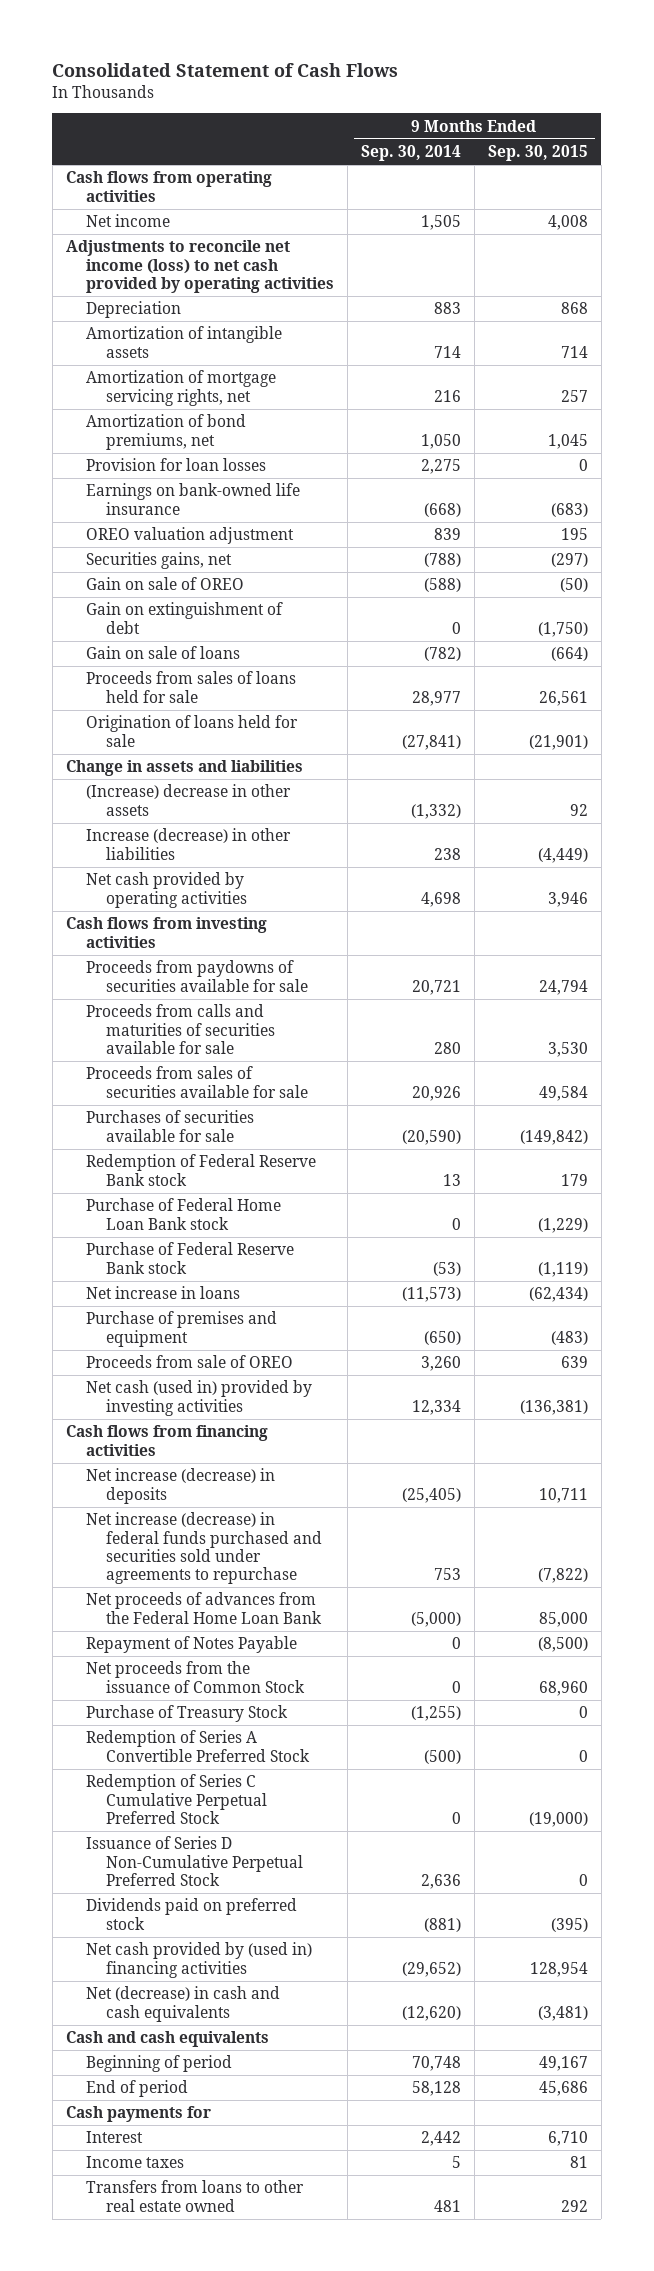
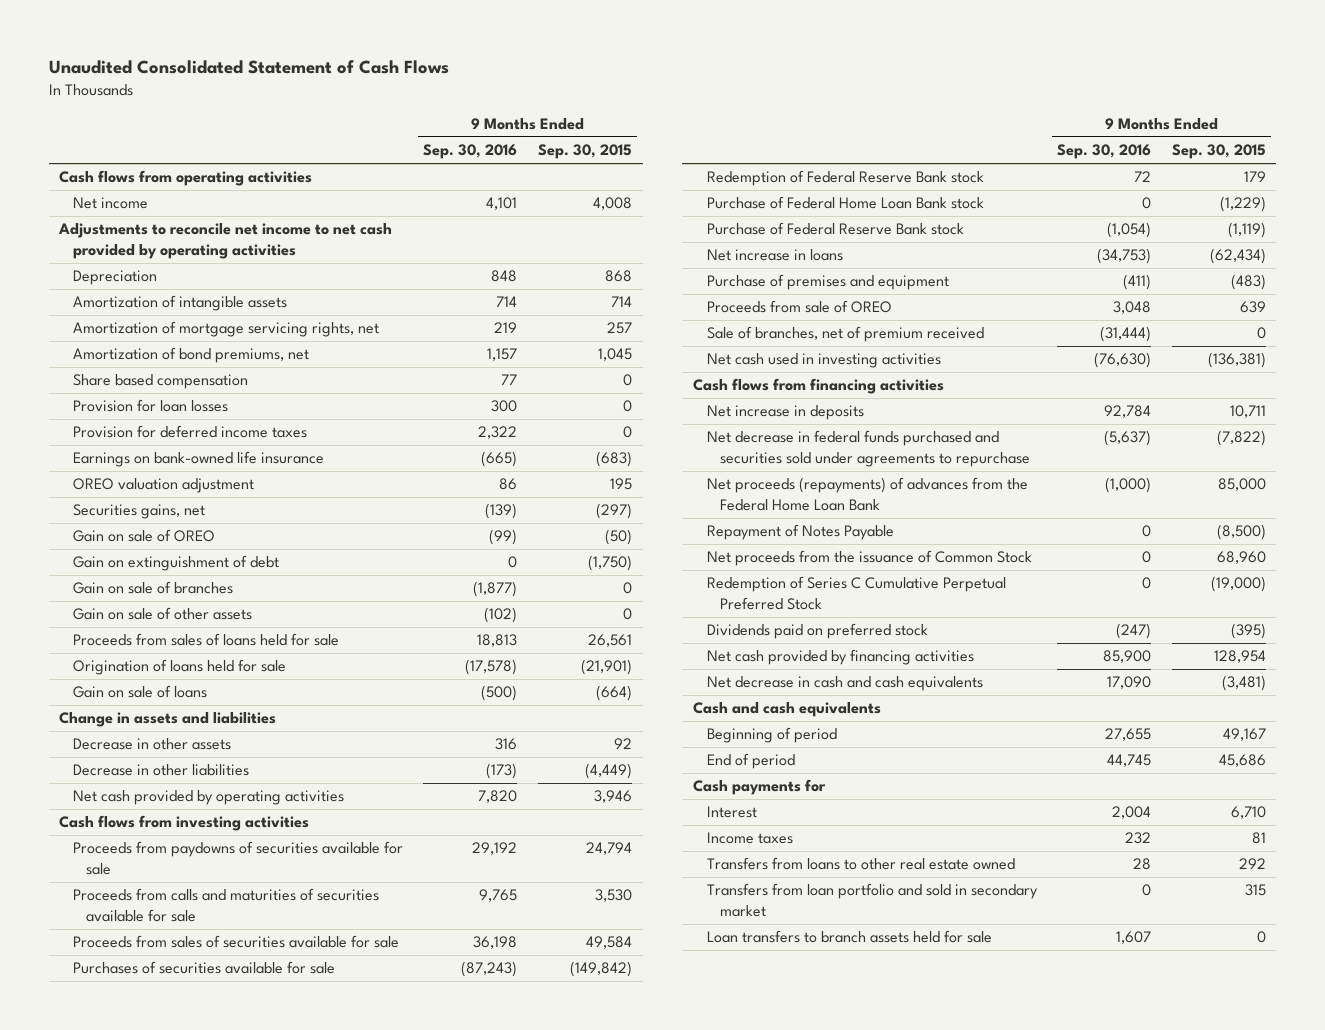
[52,62,399,77] Consolidated Statement of Cash Flows -> [48,60,449,75] Unaudited Consolidated Statement of Cash Flows
[360,144,461,161] Sep. 30, 2014 -> none
none -> [423,144,518,160] Sep. 30, 2016
[65,240,334,293] Adjustments to reconcile net income (loss) to net cash provided by operating activities -> [57,223,392,259] Adjustments to reconcile net income to net cash provided by operating activities
none -> [72,374,248,390] Share based compensation
none -> [72,425,307,439] Provision for deferred income taxes
none -> [72,581,233,595] Gain on sale of branches
none -> [72,607,252,621] Gain on sale of other assets
[85,646,240,660] Gain on sale of loans -> [72,685,207,699] Gain on sale of loans
[85,784,291,816] (Increase) decrease in other assets -> [72,738,231,751] Decrease in other assets
[85,828,291,860] Increase (decrease) in other liabilities -> [72,764,249,777] Decrease in other liabilities
none -> [706,326,984,343] Sale of branches, net of premium received
[85,1380,312,1416] Net cash (used in) provided by investing activities -> [706,353,941,369] Net cash used in investing activities
[85,1468,275,1504] Net increase (decrease) in deposits -> [706,405,864,421] Net increase in deposits
[85,1512,322,1585] Net increase (decrease) in federal funds purchased and securities sold under agreements to repurchase -> [706,430,1031,467] Net decrease in federal funds purchased and securities sold under agreements to repurchase
[85,1592,322,1624] Net proceeds of advances from the Federal Home Loan Bank -> [706,477,1028,511] Net proceeds (repayments) of advances from the Federal Home Loan Bank
[85,1705,288,1723] Purchase of Treasury Stock -> none
[85,1730,310,1762] Redemption of Series A Convertible Preferred Stock -> none
[85,1836,303,1886] Issuance of Series D Non-Cumulative Perpetual Preferred Stock -> none
[85,1942,312,1978] Net cash provided by (used in) financing activities -> [706,649,974,666] Net cash provided by financing activities
[85,1986,280,2022] Net (decrease) in cash and cash equivalents -> [706,676,983,692] Net decrease in cash and cash equivalents
none -> [706,883,1038,917] Transfers from loan portfolio and sold in secondary market
none -> [706,930,992,944] Loan transfers to branch assets held for sale

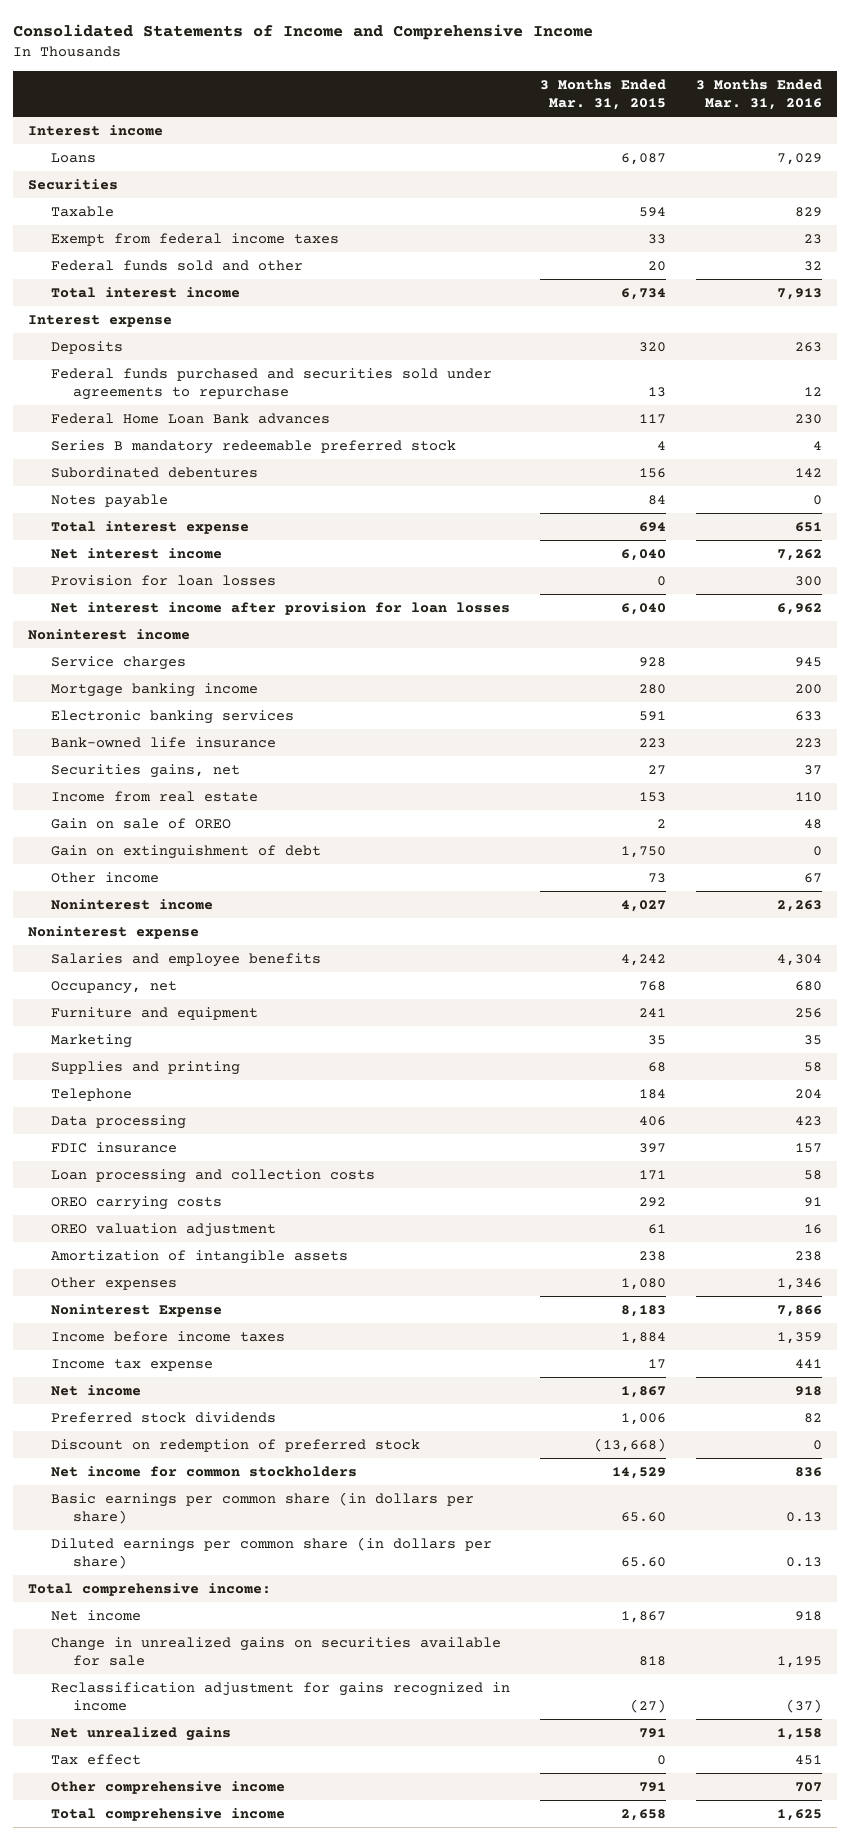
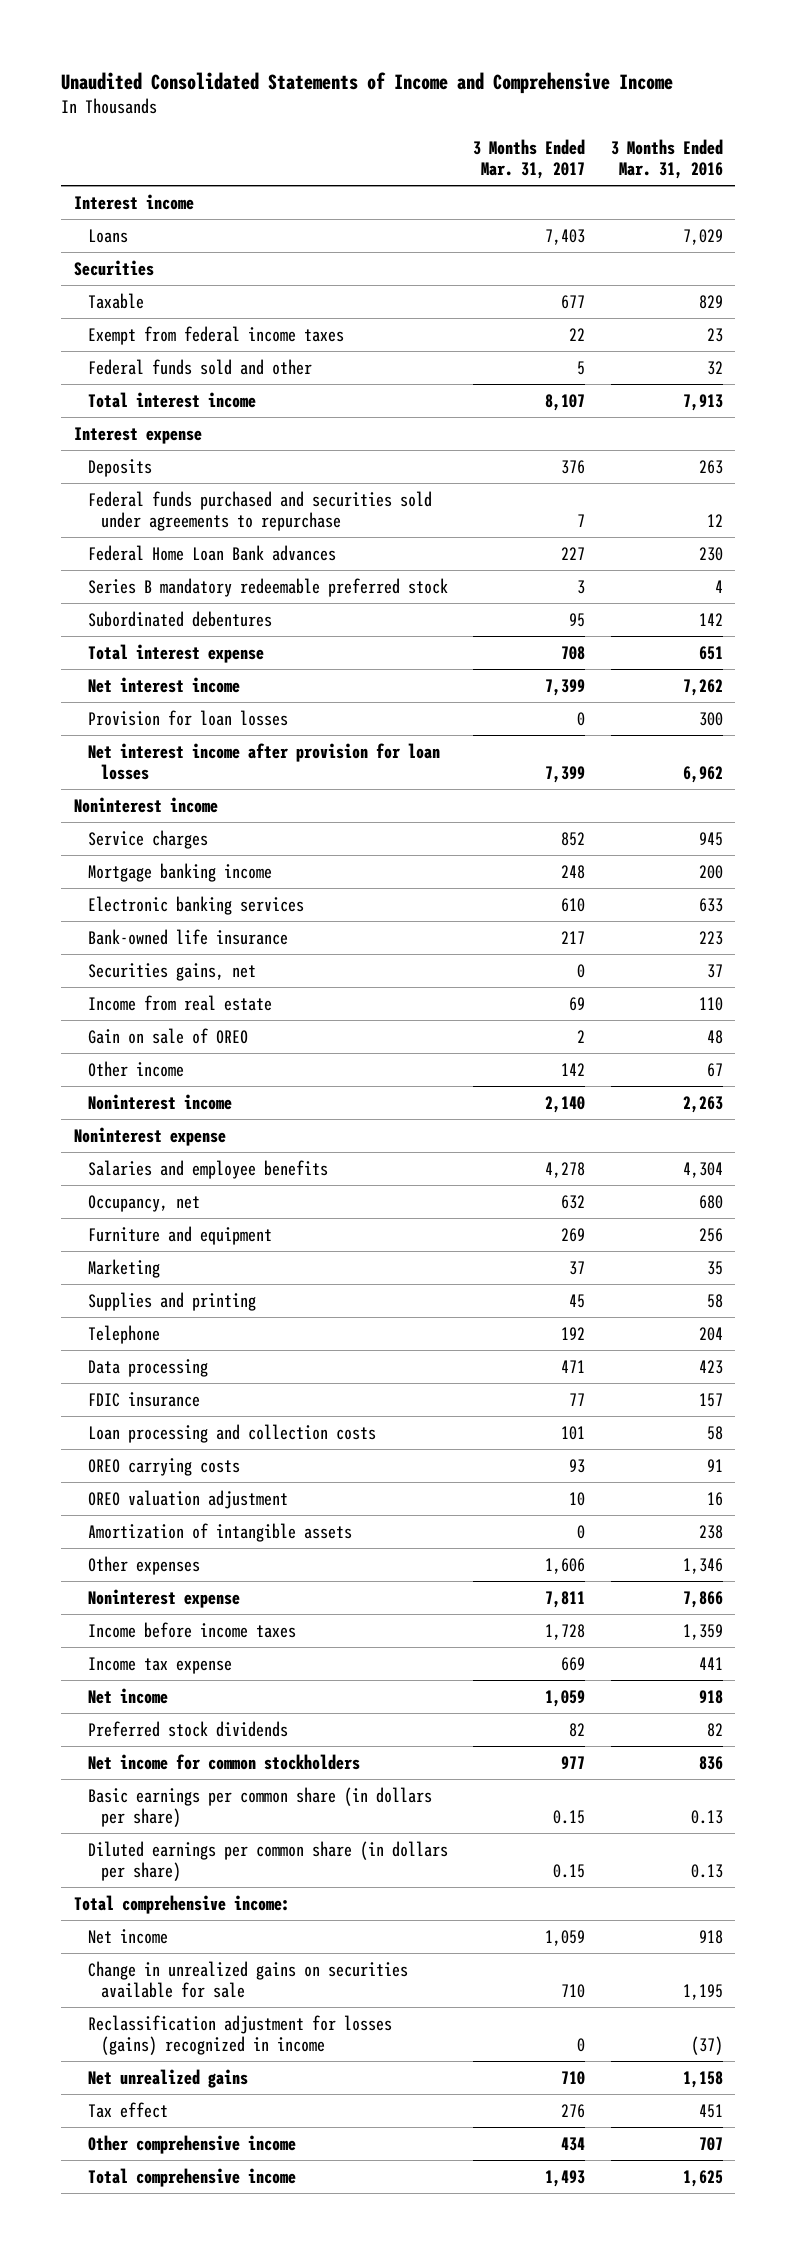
[13,24,594,41] Consolidated Statements of Income and Comprehensive Income -> [61,72,674,95] Unaudited Consolidated Statements of Income and Comprehensive Income
[539,79,666,110] 3 Months Ended Mar. 31, 2015 -> none
none -> [473,138,586,179] 3 Months Ended Mar. 31, 2017
[50,494,168,509] Notes payable -> none
[50,845,321,860] Gain on extinguishment of debt -> none
[50,1304,222,1318] Noninterest Expense -> [87,1588,240,1608] Noninterest expense
[50,1439,420,1453] Discount on redemption of preferred stock -> none
[50,1682,510,1711] Reclassification adjustment for gains recognized in income -> [87,2014,392,2056] Reclassification adjustment for losses (gains) recognized in income

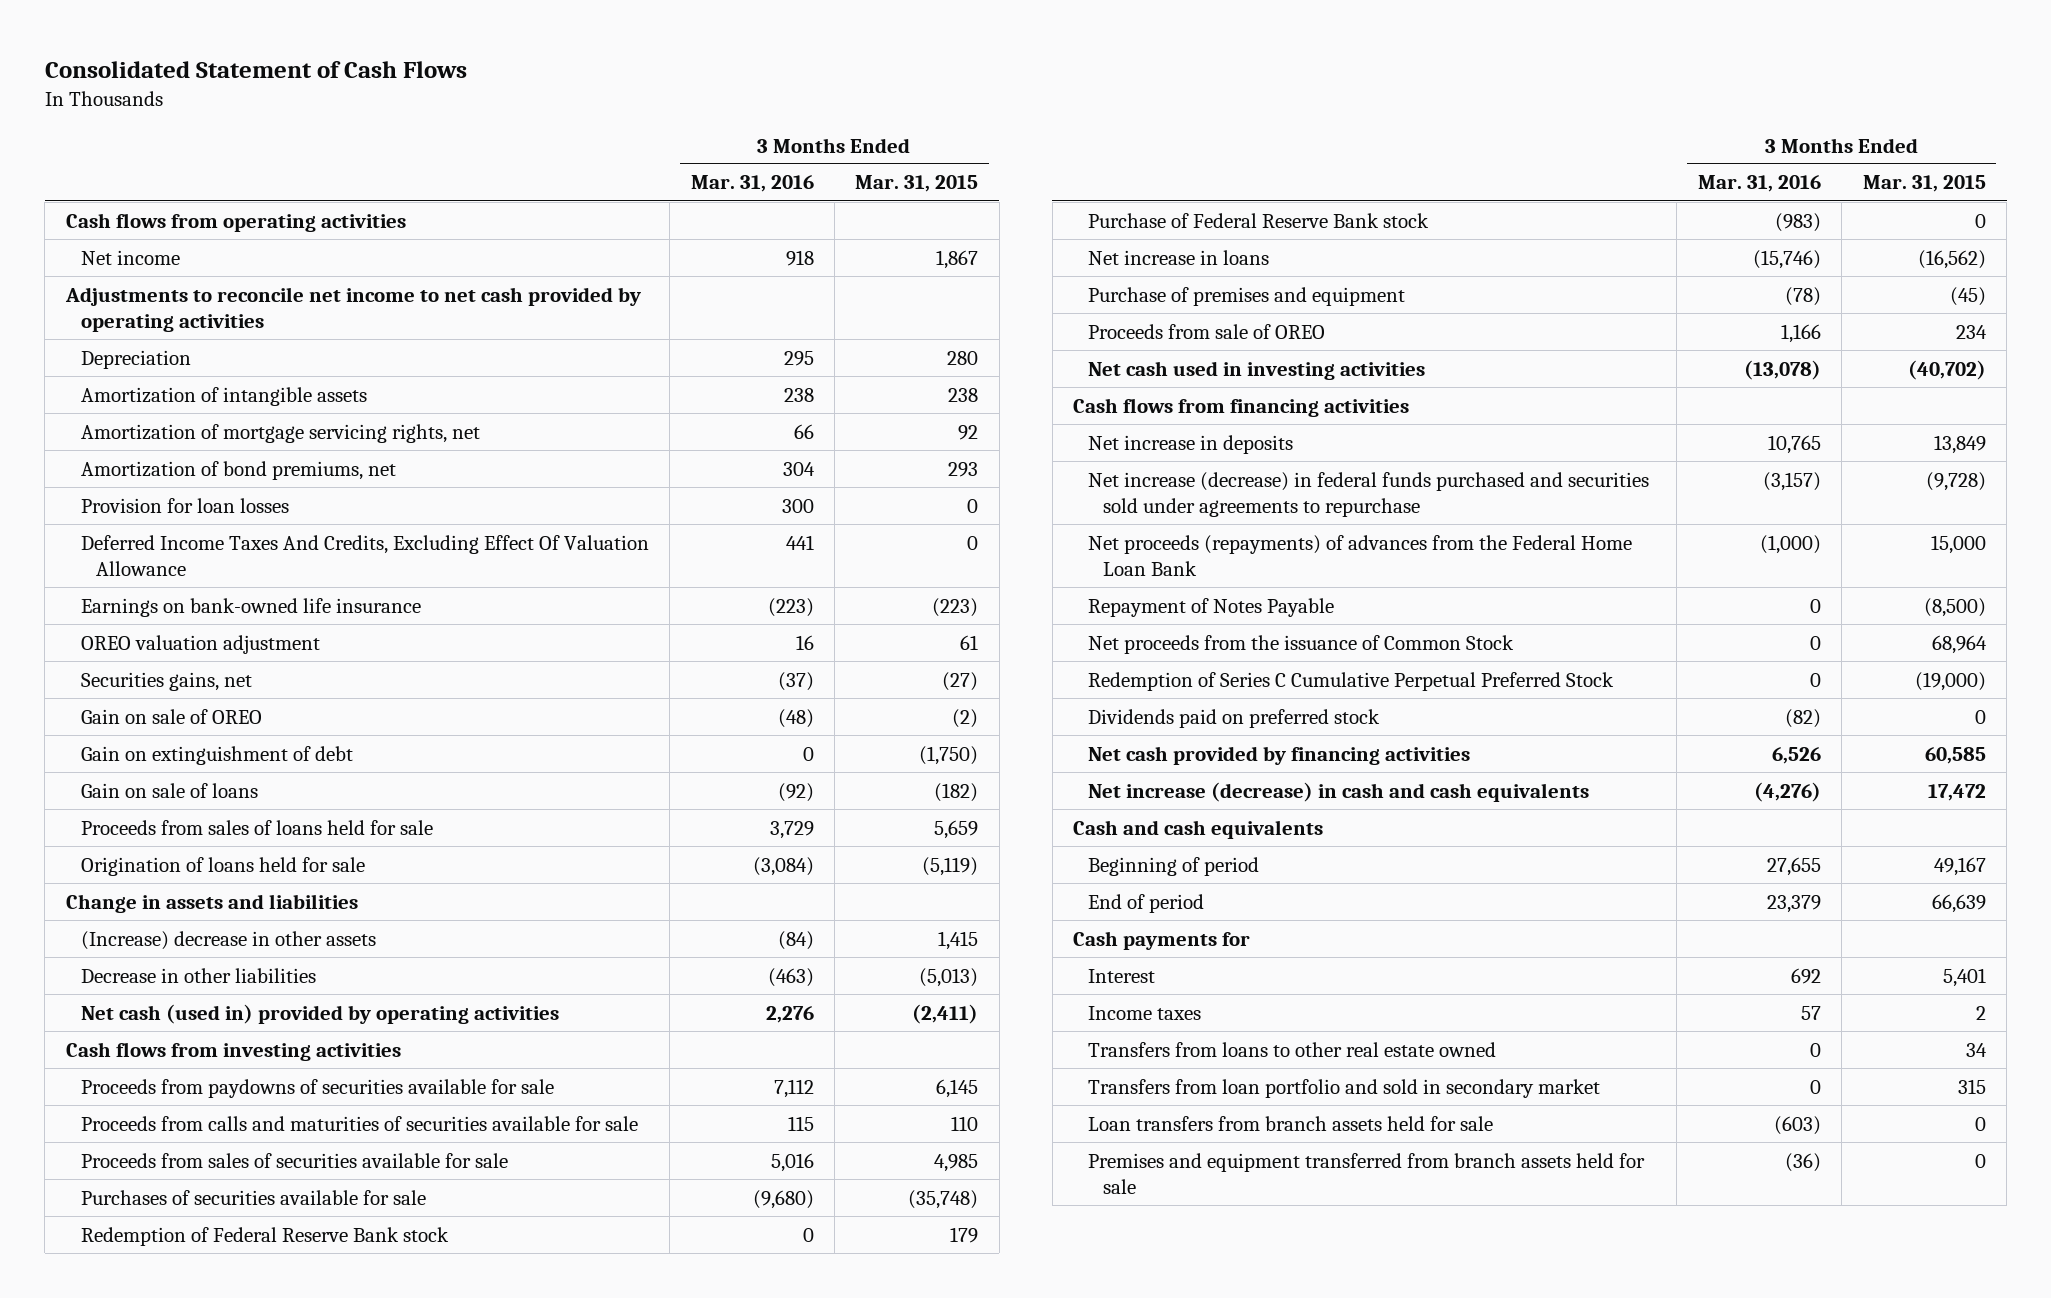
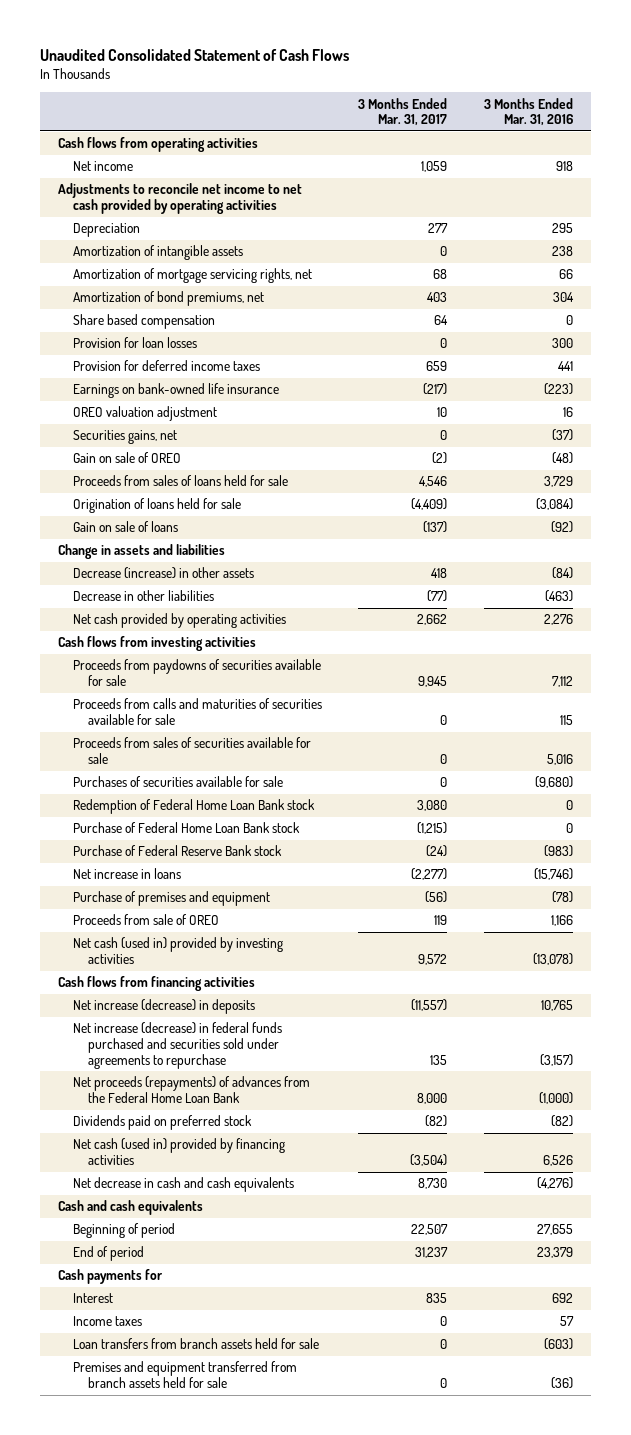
[44,60,467,78] Consolidated Statement of Cash Flows -> [40,48,350,61] Unaudited Consolidated Statement of Cash Flows
[855,175,979,193] Mar. 31, 2015 -> none
none -> [358,97,448,127] 3 Months Ended Mar. 31, 2017
none -> [72,314,215,330] Share based compensation
[80,534,649,577] Deferred Income Taxes And Credits, Excluding Effect Of Valuation Allowance -> [72,360,260,372] Provision for deferred income taxes
[80,745,353,765] Gain on extinguishment of debt -> none
[80,782,258,798] Gain on sale of loans -> [72,521,178,533] Gain on sale of loans
[80,930,376,950] (Increase) decrease in other assets -> [72,567,254,580] Decrease (increase) in other assets
[80,1003,559,1024] Net cash (used in) provided by operating activities -> [72,613,286,629] Net cash provided by operating activities
[80,1226,449,1246] Redemption of Federal Reserve Bank stock -> [72,799,315,815] Redemption of Federal Home Loan Bank stock
none -> [72,822,300,834] Purchase of Federal Home Loan Bank stock
[1088,360,1426,380] Net cash used in investing activities -> [72,937,283,965] Net cash (used in) provided by investing activities
[1088,434,1294,454] Net increase in deposits -> [72,999,255,1015] Net increase (decrease) in deposits
[1088,597,1335,617] Repayment of Notes Payable -> none
[1088,634,1515,654] Net proceeds from the issuance of Common Stock -> none
[1088,671,1615,691] Redemption of Series C Cumulative Perpetual Preferred Stock -> none
[1088,745,1471,765] Net cash provided by financing activities -> [72,1138,285,1166] Net cash (used in) provided by financing activities
[1088,781,1590,802] Net increase (decrease) in cash and cash equivalents -> [72,1177,294,1193] Net decrease in cash and cash equivalents
[1088,1041,1497,1057] Transfers from loans to other real estate owned -> none
[1088,1078,1601,1098] Transfers from loan portfolio and sold in secondary market -> none

